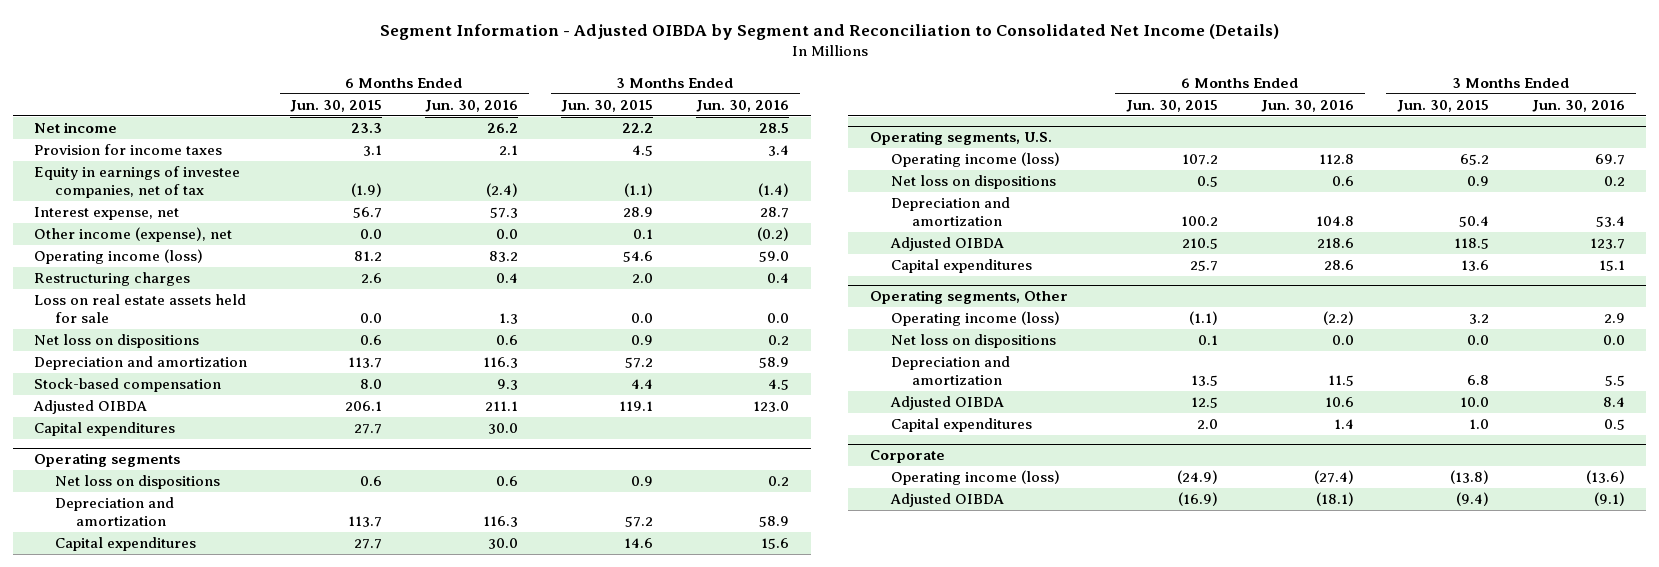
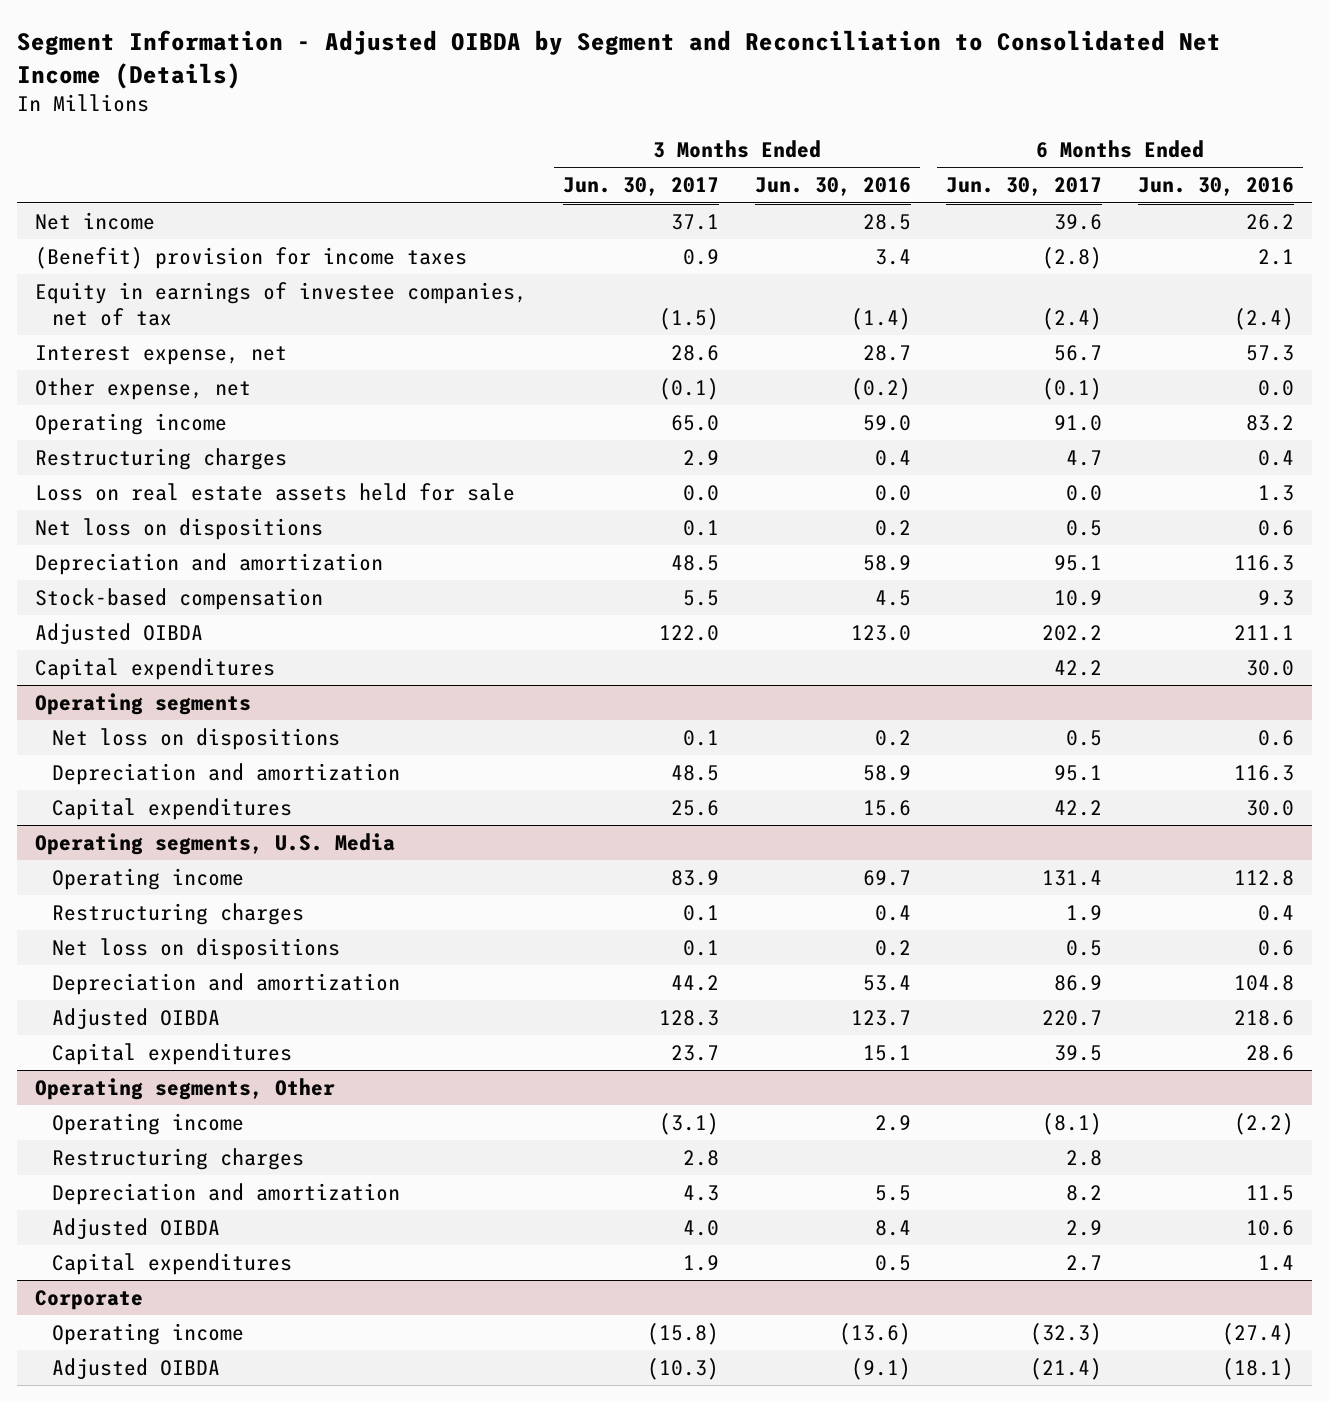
[290,99,383,112] Jun. 30, 2015 -> none
[561,99,654,112] Jun. 30, 2015 -> none
none -> [562,177,719,197] Jun. 30, 2017
none -> [946,177,1103,197] Jun. 30, 2017
[34,144,223,156] Provision for income taxes -> [35,247,468,270] (Benefit) provision for income taxes
[34,227,233,243] Other income (expense), net -> [35,378,252,401] Other expense, net
[34,249,204,265] Operating income (loss) -> [35,413,228,436] Operating income
[869,131,1052,146] Operating segments, U.S. -> [35,833,396,856] Operating segments, U.S. Media
[890,152,1060,168] Operating income (loss) -> [52,868,245,891] Operating income
none -> [52,903,305,926] Restructuring charges
[890,334,1056,349] Net loss on dispositions -> none
[890,311,1060,327] Operating income (loss) -> [52,1113,245,1136] Operating income
none -> [52,1148,305,1171] Restructuring charges
[890,470,1060,486] Operating income (loss) -> [52,1323,245,1346] Operating income

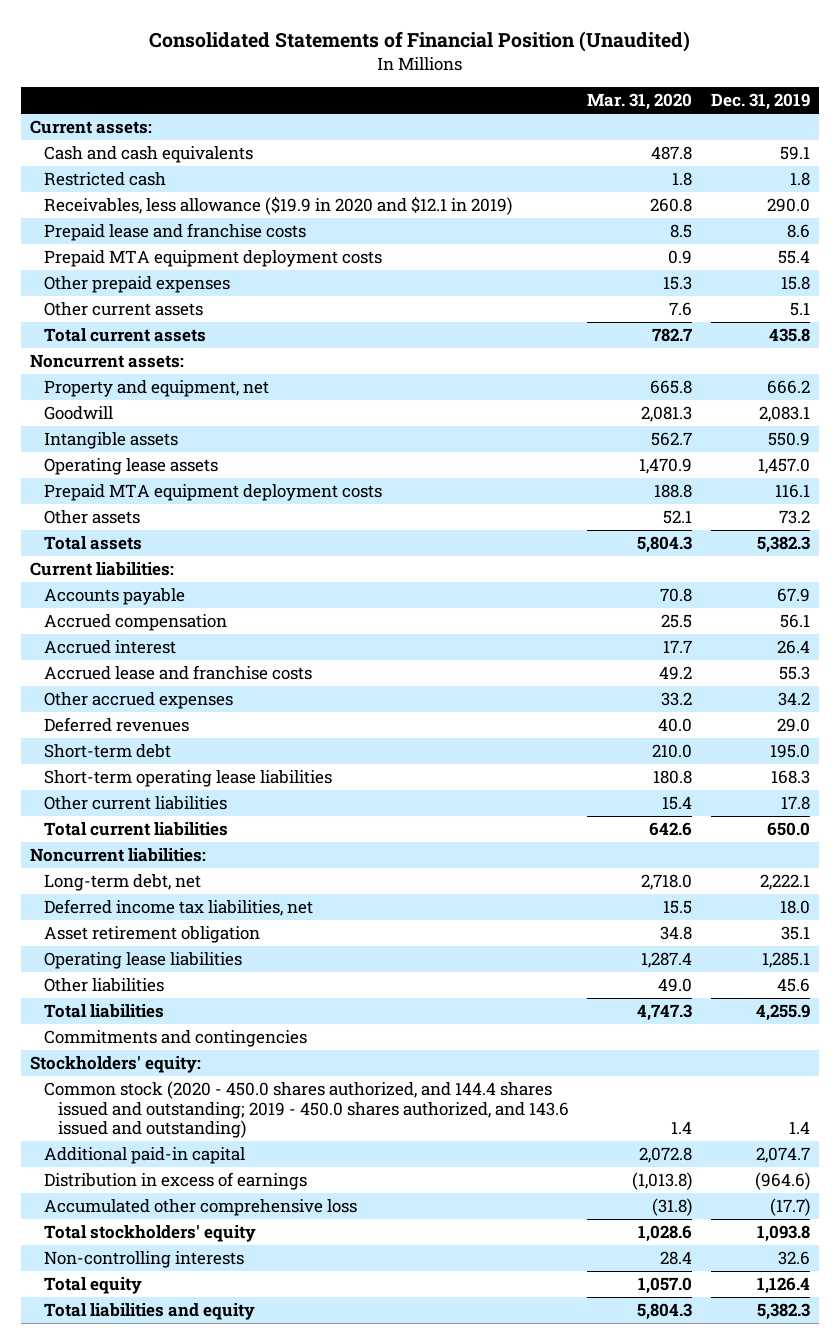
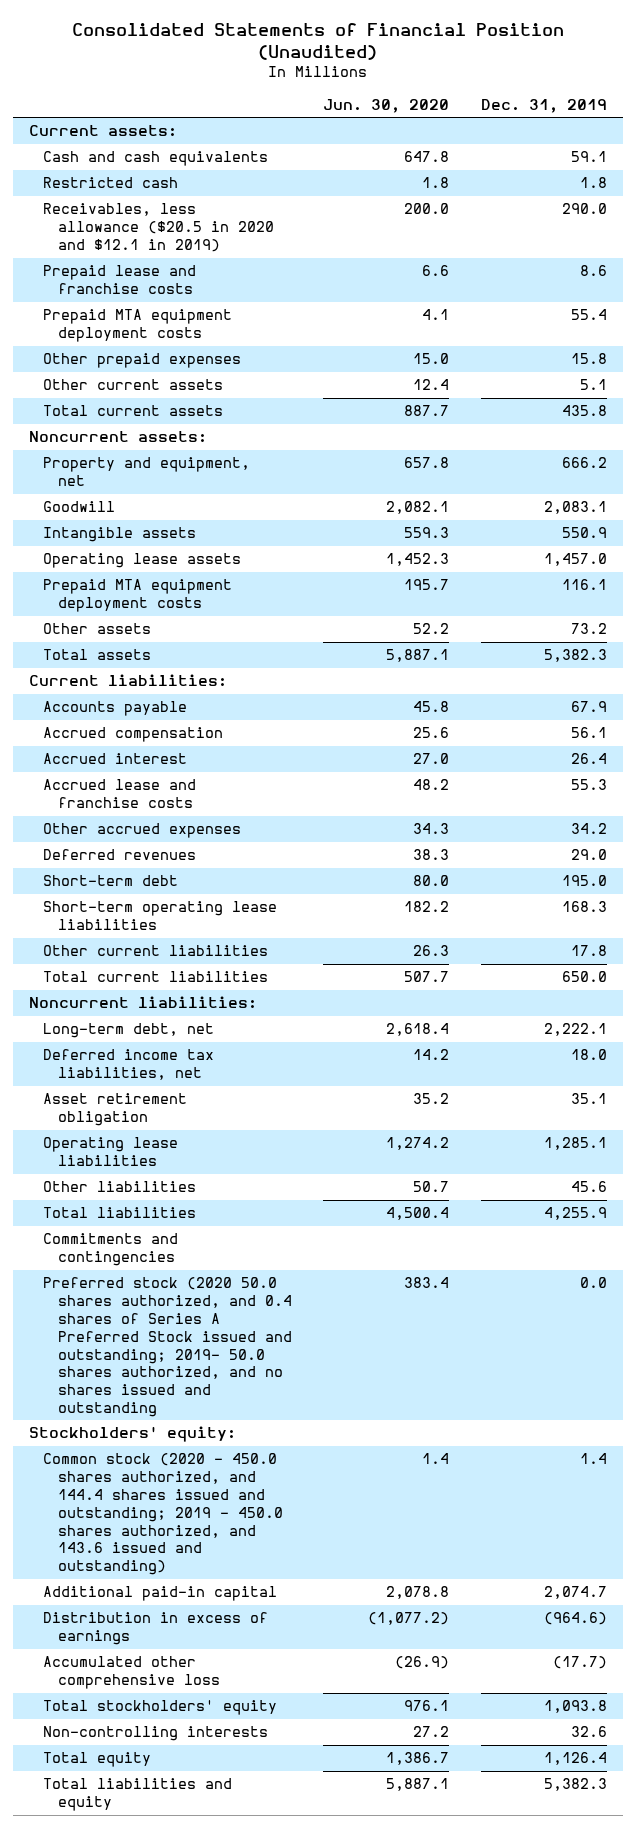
[587,93,693,111] Mar. 31, 2020 -> none
none -> [323,98,450,113] Jun. 30, 2020
[44,196,513,216] Receivables, less allowance ($19.9 in 2020 and $12.1 in 2019) -> [43,203,274,253] Receivables, less allowance ($20.5 in 2020 and $12.1 in 2019)
none -> [43,1277,292,1417] Preferred stock (2020 50.0 shares authorized, and 0.4 shares of Series A Preferred Stock issued and outstanding; 2019- 50.0 shares authorized, and no shares issued and outstanding

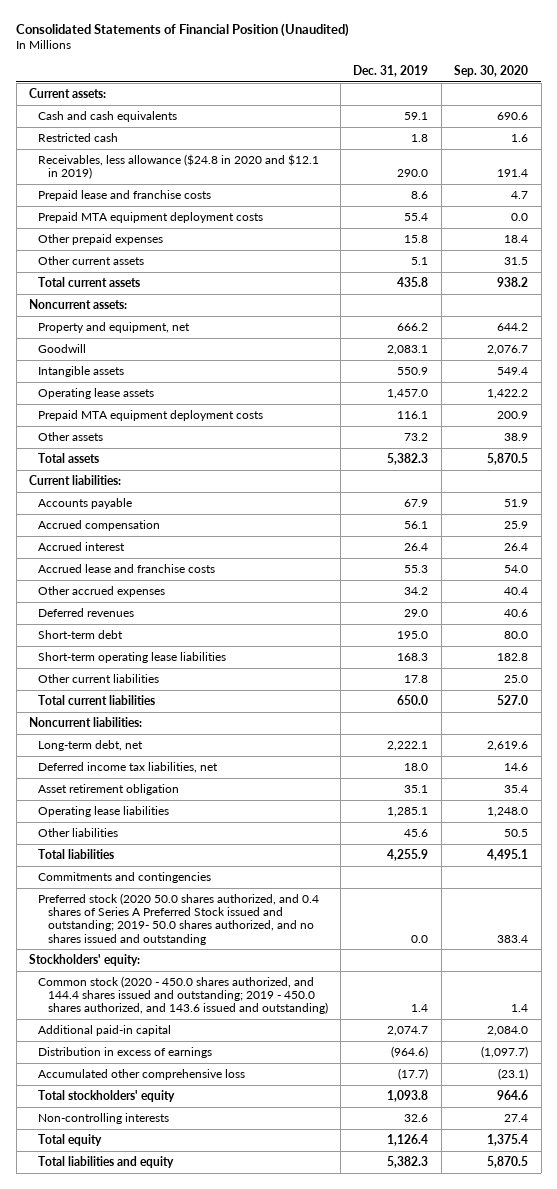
[323,98,450,113] Jun. 30, 2020 -> none
none -> [454,65,529,78] Sep. 30, 2020
[43,203,274,253] Receivables, less allowance ($20.5 in 2020 and $12.1 in 2019) -> [38,153,320,180] Receivables, less allowance ($24.8 in 2020 and $12.1 in 2019)

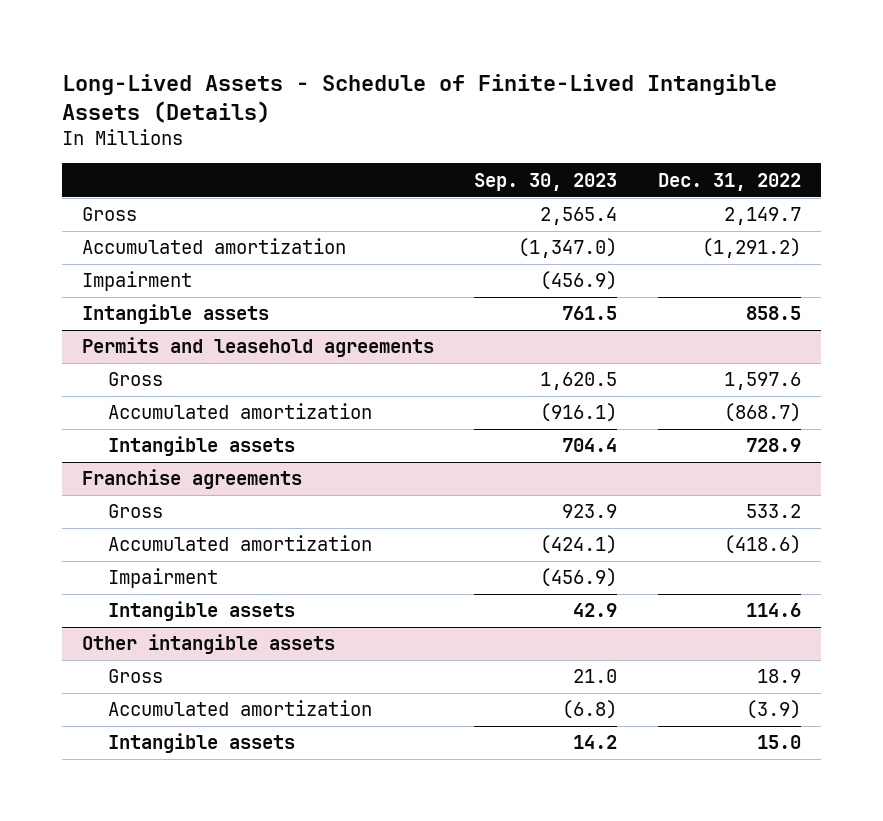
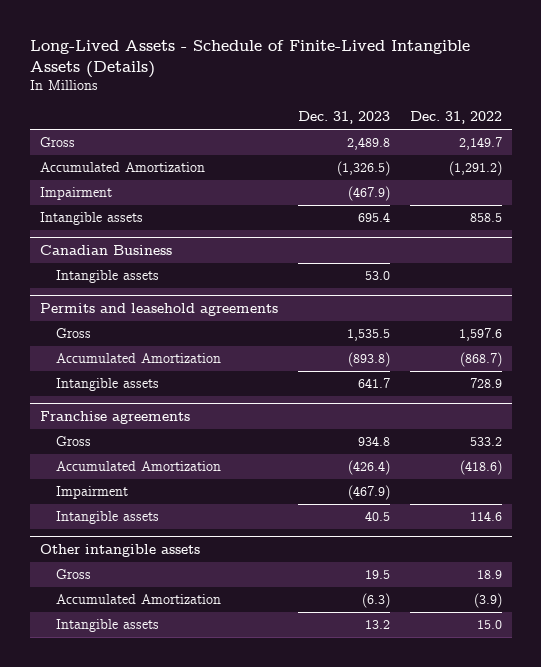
[474,172,618,191] Sep. 30, 2023 -> none
none -> [297,111,390,125] Dec. 31, 2023
[82,238,347,255] Accumulated amortization -> [39,162,205,173] Accumulated Amortization
none -> [39,245,172,256] Canadian Business
none -> [55,270,159,284] Intangible assets
[108,403,373,420] Accumulated amortization -> [55,353,221,364] Accumulated Amortization
[108,535,373,552] Accumulated amortization -> [55,461,221,472] Accumulated Amortization
[108,700,373,717] Accumulated amortization -> [55,594,221,605] Accumulated Amortization

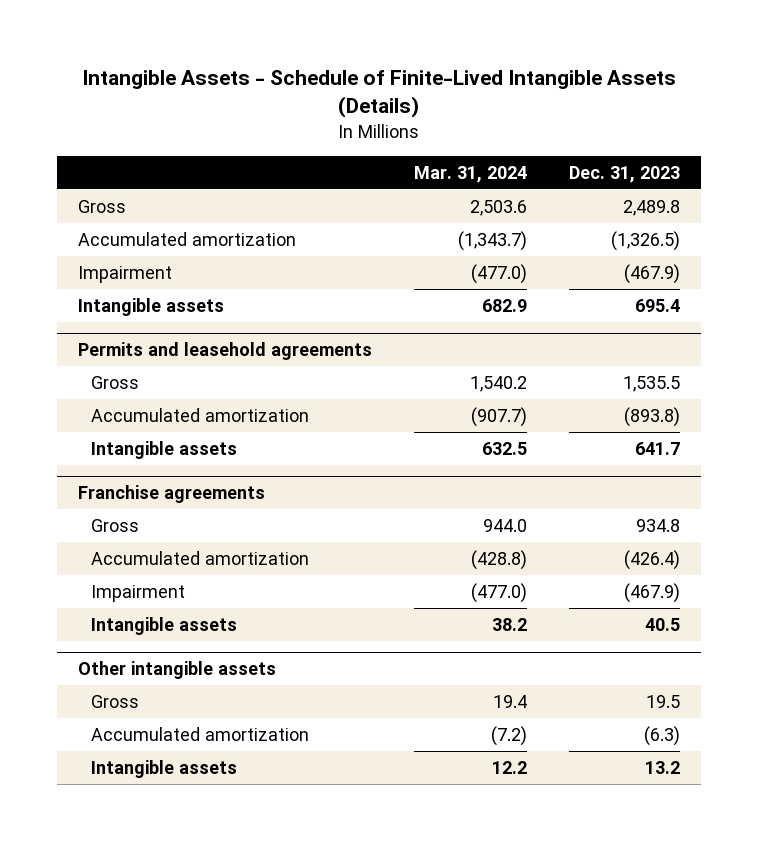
[29,39,470,79] Long-Lived Assets - Schedule of Finite-Lived Intangible Assets (Details) -> [81,70,676,119] Intangible Assets - Schedule of Finite-Lived Intangible Assets (Details)
[409,111,502,125] Dec. 31, 2022 -> none
none -> [413,165,527,183] Mar. 31, 2024
[39,162,205,173] Accumulated Amortization -> [78,231,297,246] Accumulated amortization
[39,245,172,256] Canadian Business -> none
[55,270,159,284] Intangible assets -> none
[55,353,221,364] Accumulated Amortization -> [90,407,309,422] Accumulated amortization
[55,461,221,472] Accumulated Amortization -> [90,550,309,565] Accumulated amortization
[55,594,221,605] Accumulated Amortization -> [90,726,309,741] Accumulated amortization

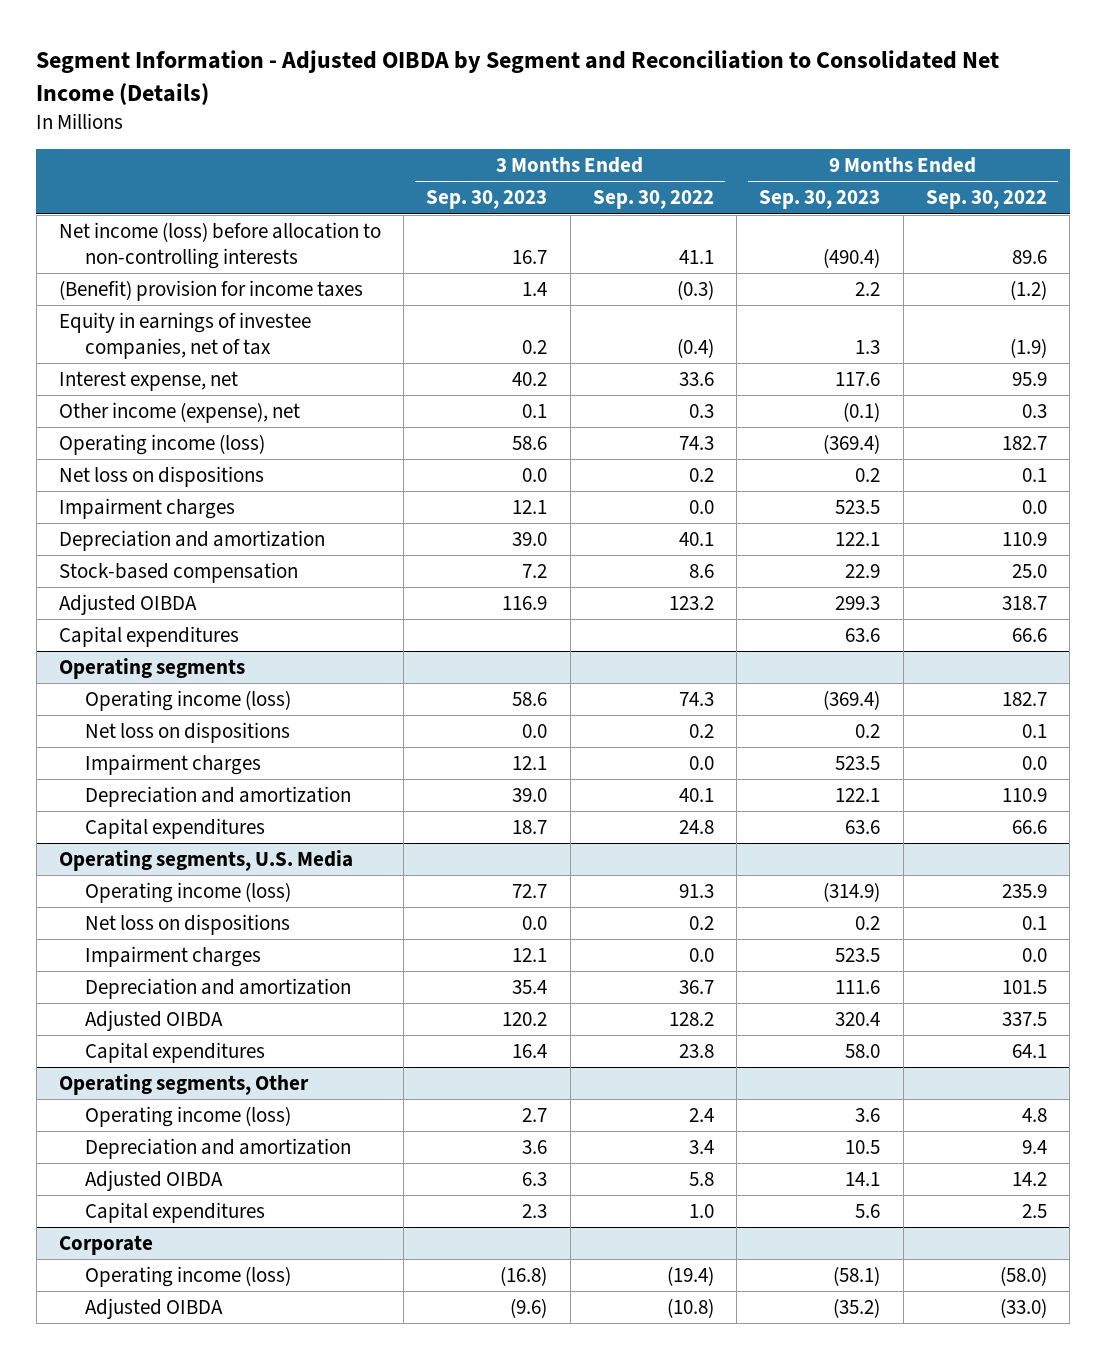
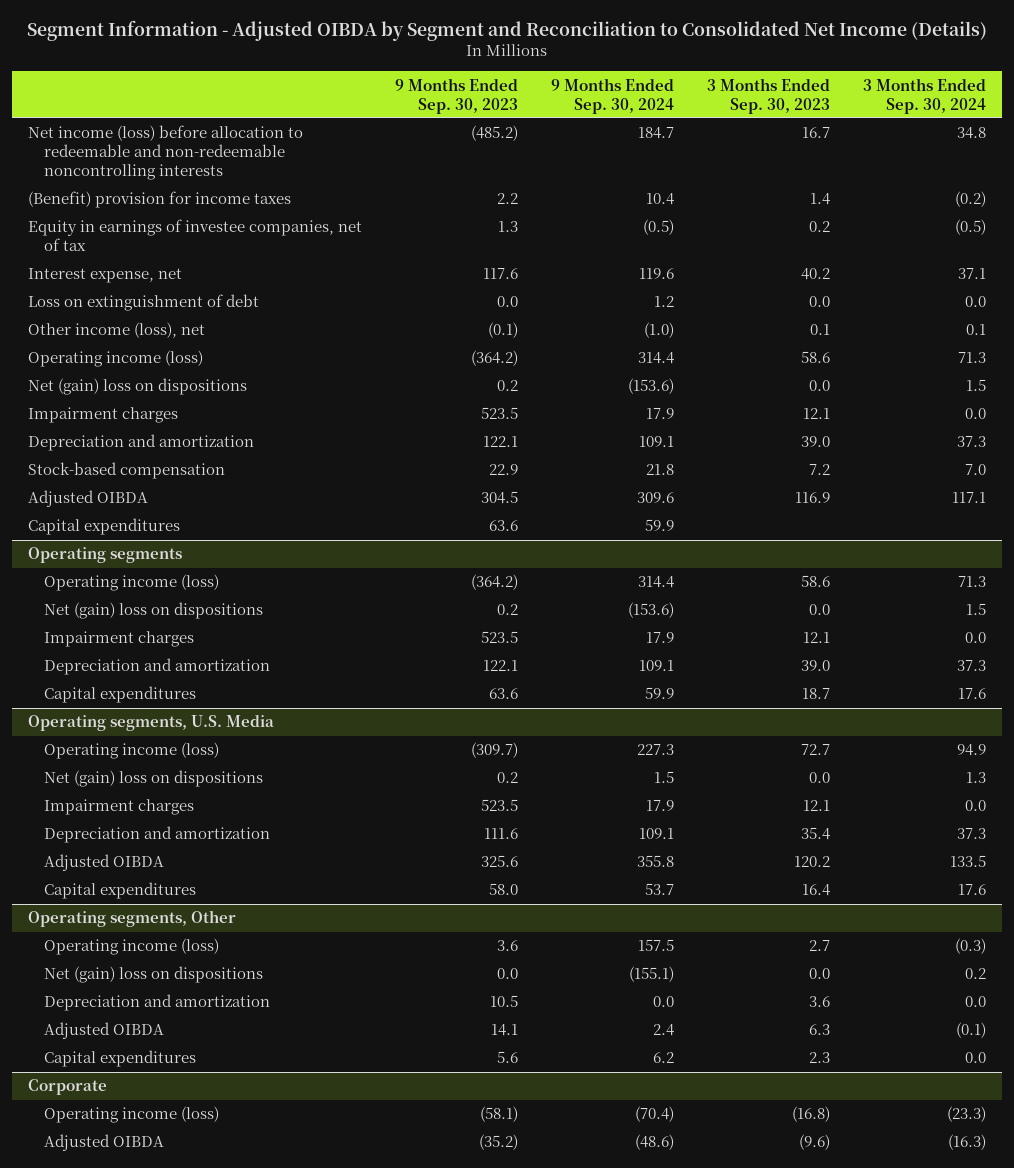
[592,190,714,210] Sep. 30, 2022 -> none
[925,190,1047,210] Sep. 30, 2022 -> none
none -> [551,77,675,114] 9 Months Ended Sep. 30, 2024
none -> [862,77,986,114] 3 Months Ended Sep. 30, 2024
[58,221,381,269] Net income (loss) before allocation to non-controlling interests -> [28,125,304,181] Net income (loss) before allocation to redeemable and non-redeemable noncontrolling interests
[823,247,881,268] (490.4) -> [471,125,519,142] (485.2)
none -> [28,294,260,312] Loss on extinguishment of debt
[58,401,300,423] Other income (expense), net -> [28,322,206,339] Other income (loss), net
[823,433,881,454] (369.4) -> [471,350,519,367] (364.2)
[58,465,264,487] Net loss on dispositions -> [28,378,248,396] Net (gain) loss on dispositions
[835,595,881,610] 299.3 -> [481,491,519,505] 304.5
[823,689,881,710] (369.4) -> [471,574,519,591] (364.2)
[85,721,291,743] Net loss on dispositions -> [43,602,263,620] Net (gain) loss on dispositions
[823,881,881,902] (314.9) -> [471,742,519,759] (309.7)
[85,913,291,935] Net loss on dispositions -> [43,770,263,788] Net (gain) loss on dispositions
[835,1011,881,1026] 320.4 -> [481,855,519,868] 325.6
none -> [43,966,263,984] Net (gain) loss on dispositions

